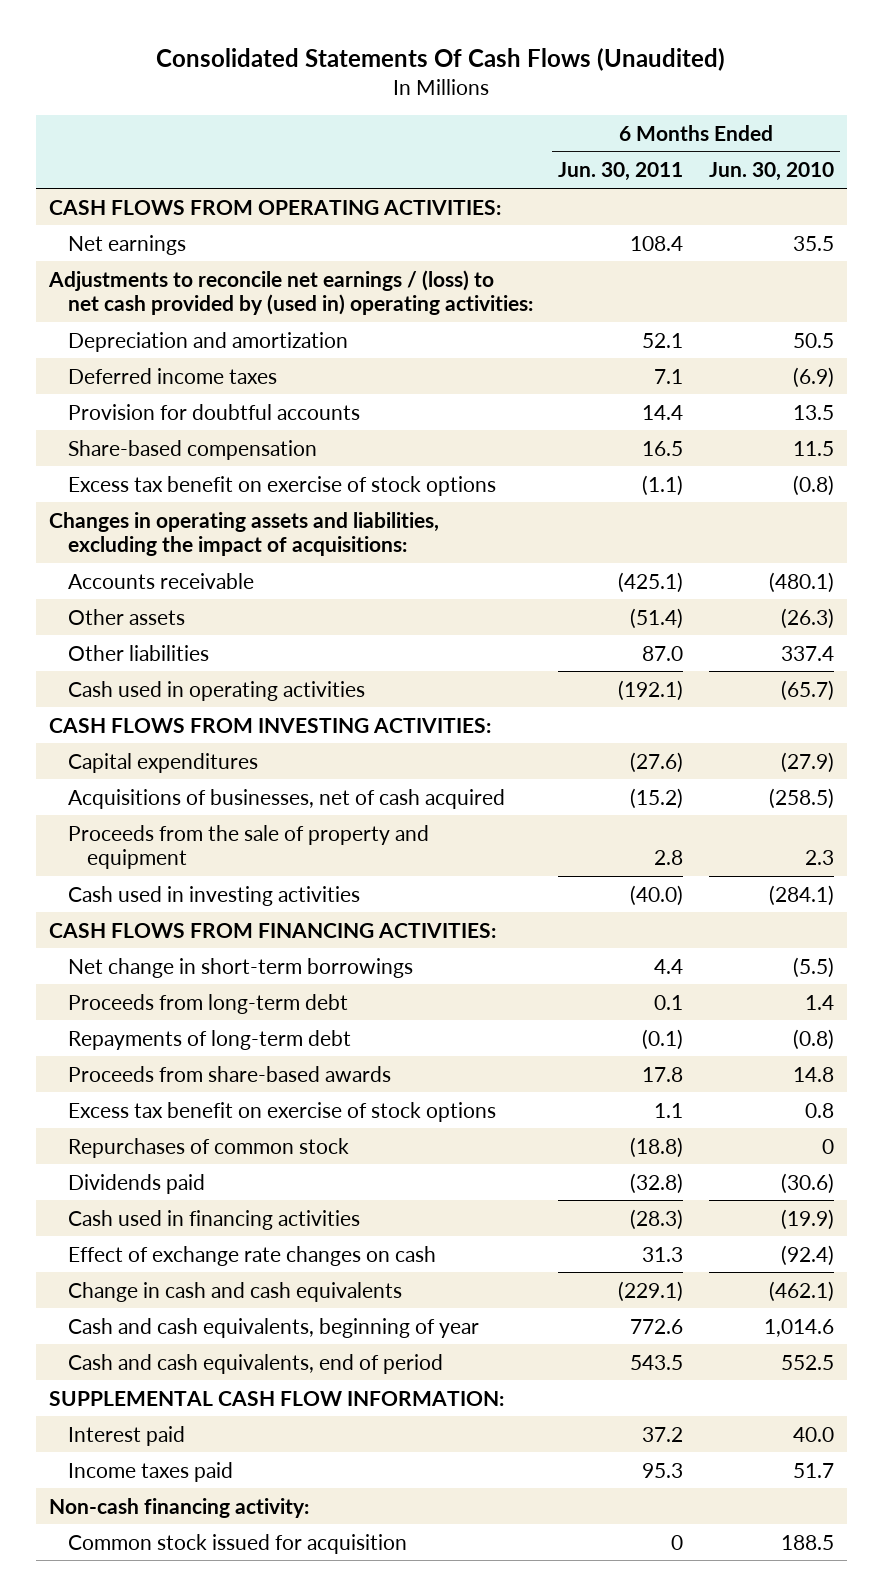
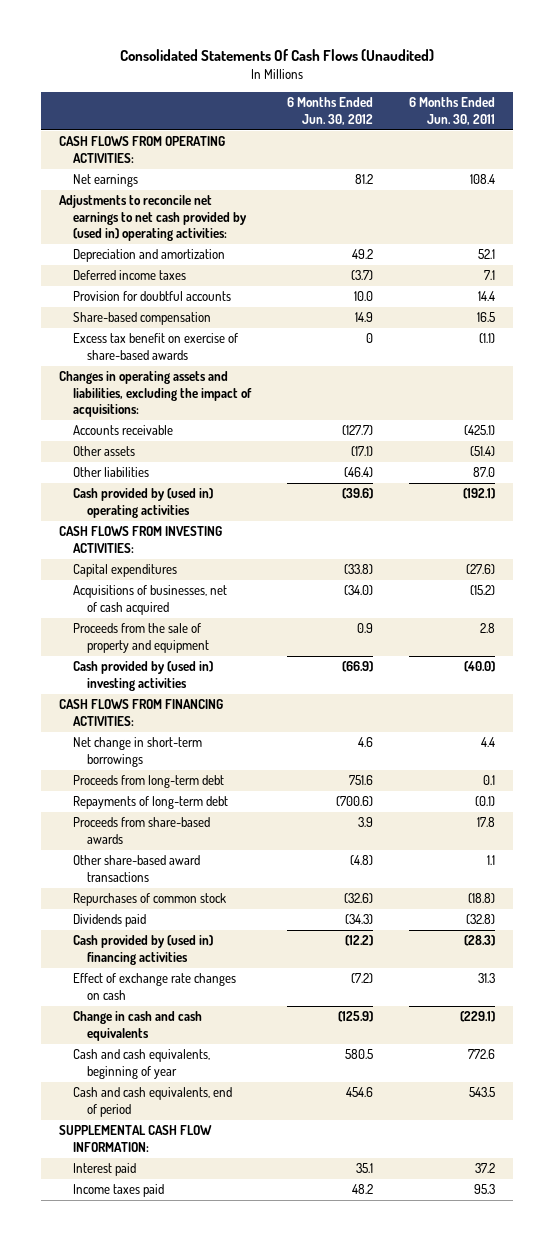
[708,162,834,182] Jun. 30, 2010 -> none
none -> [286,97,373,125] 6 Months Ended Jun. 30, 2012
[47,269,533,316] Adjustments to reconcile net earnings / (loss) to net cash provided by (used in) operating activities: -> [58,195,248,242] Adjustments to reconcile net earnings to net cash provided by (used in) operating activities:
[67,475,496,496] Excess tax benefit on exercise of stock options -> [73,333,239,360] Excess tax benefit on exercise of share-based awards
[67,680,365,701] Cash used in operating activities -> [73,488,214,518] Cash provided by (used in) operating activities
[67,885,360,906] Cash used in investing activities -> [73,661,214,691] Cash provided by (used in) investing activities
[67,1101,496,1122] Excess tax benefit on exercise of stock options -> none
none -> [73,855,201,882] Other share-based award transactions
[67,1209,360,1230] Cash used in financing activities -> [73,935,214,965] Cash provided by (used in) financing activities
[48,1497,309,1518] Non-cash financing activity: -> none
[67,1533,407,1554] Common stock issued for acquisition -> none

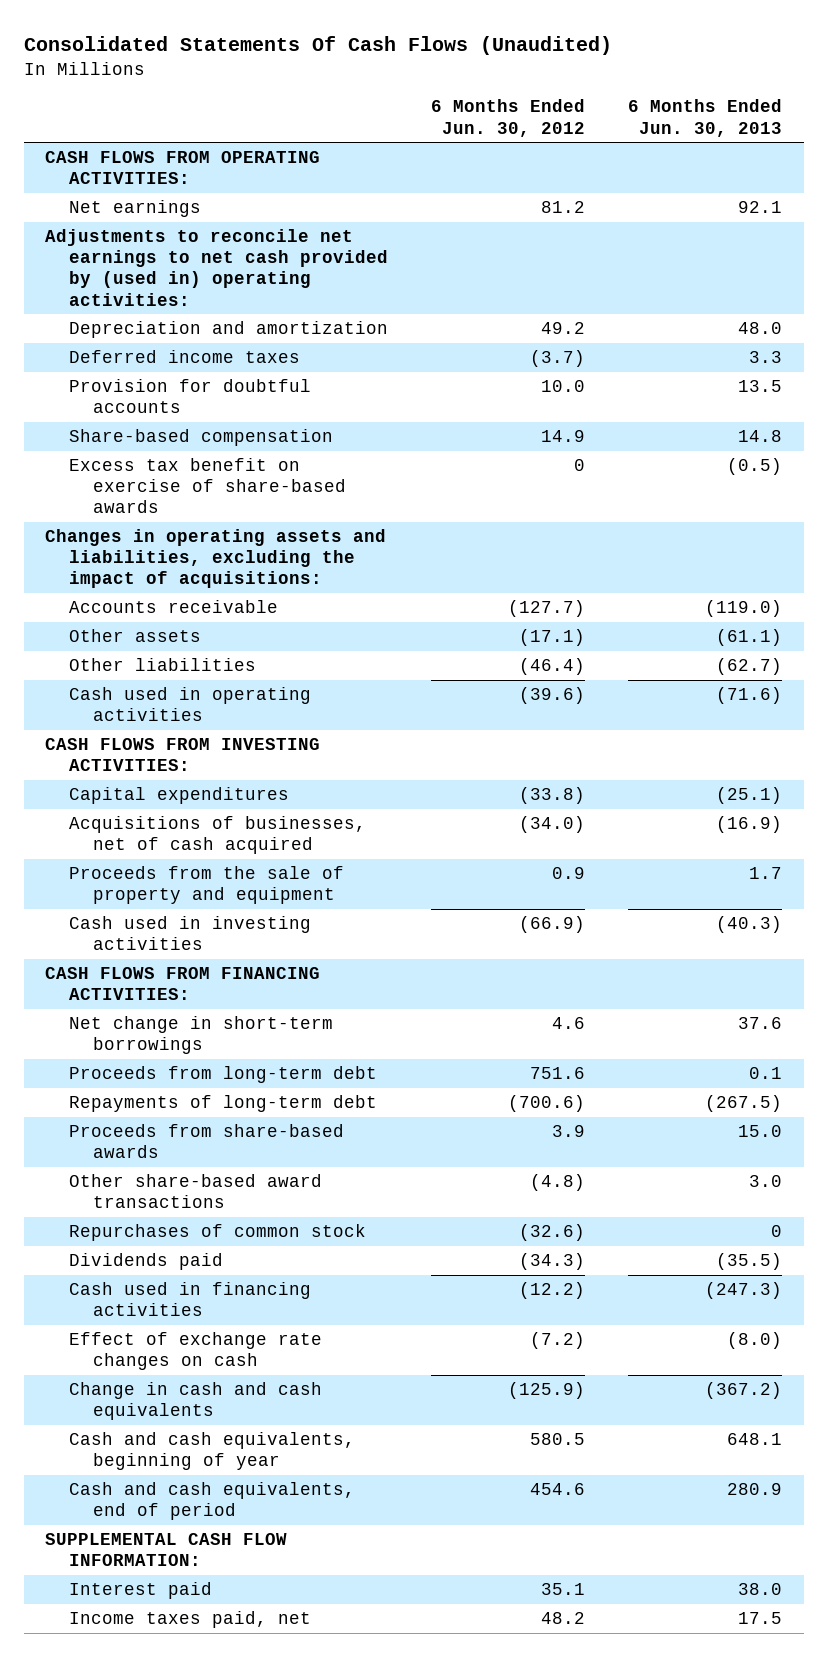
[408,97,495,125] 6 Months Ended Jun. 30, 2011 -> none
none -> [628,99,783,137] 6 Months Ended Jun. 30, 2013
[73,488,214,518] Cash provided by (used in) operating activities -> [69,687,312,722] Cash used in operating activities
[73,661,214,691] Cash provided by (used in) investing activities -> [69,916,312,951] Cash used in investing activities
[73,935,214,965] Cash provided by (used in) financing activities -> [69,1282,312,1317] Cash used in financing activities
[73,1184,165,1198] Income taxes paid -> [69,1611,312,1629] Income taxes paid, net

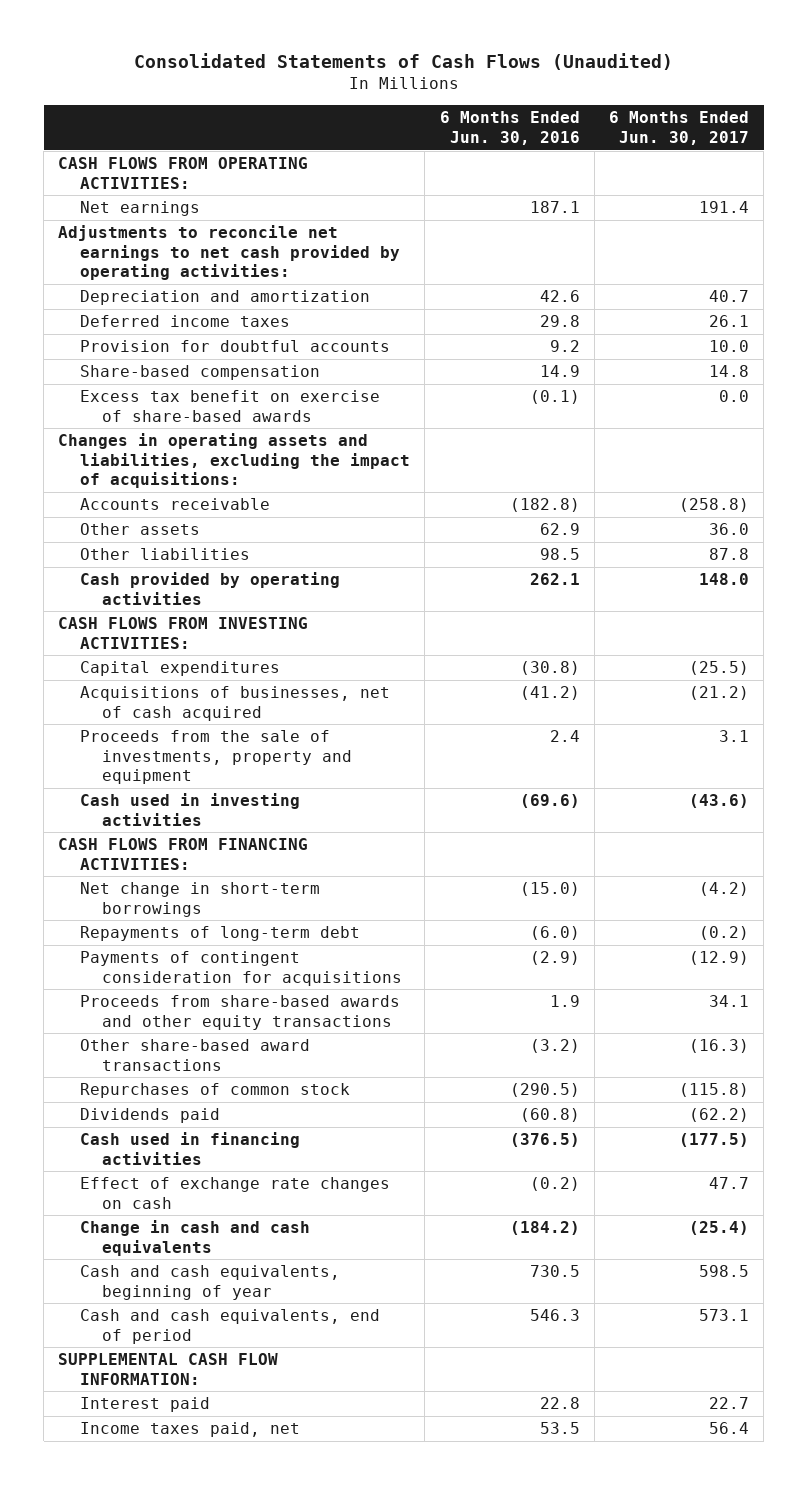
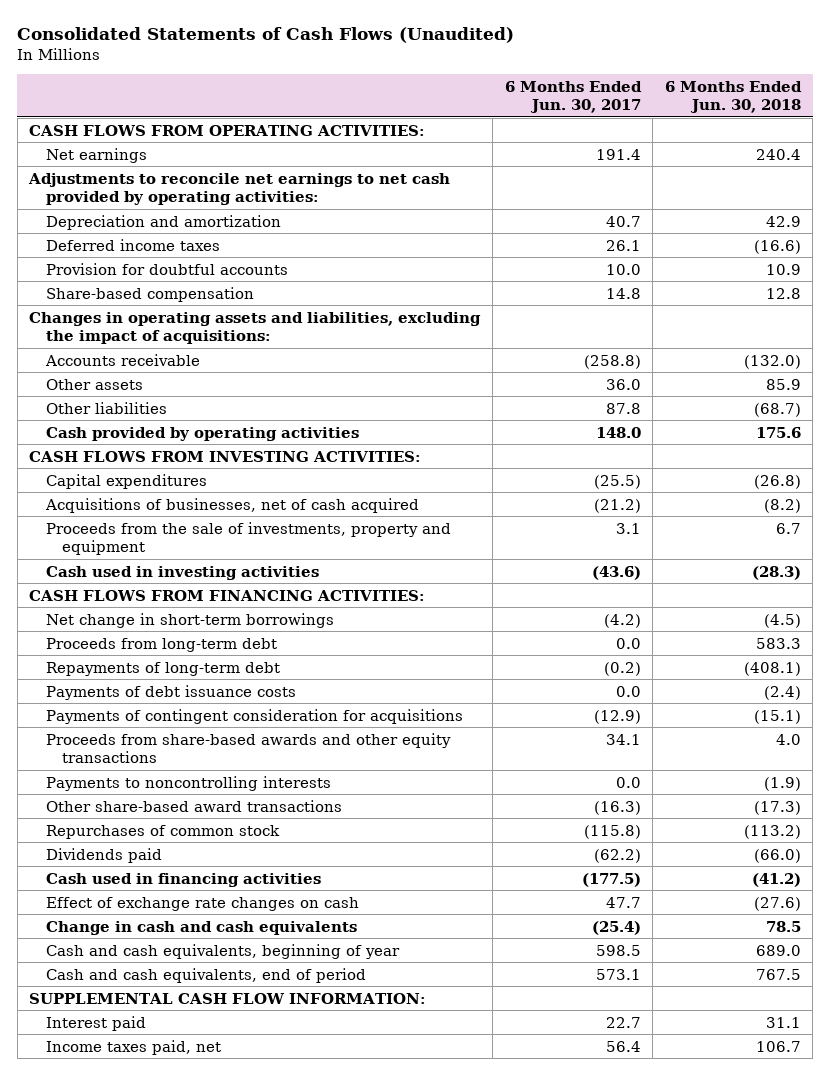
[439,111,580,145] 6 Months Ended Jun. 30, 2016 -> none
none -> [664,80,802,114] 6 Months Ended Jun. 30, 2018
[80,390,381,422] Excess tax benefit on exercise of share-based awards -> none
none -> [45,637,277,652] Proceeds from long-term debt
none -> [45,684,296,700] Payments of debt issuance costs
none -> [45,775,331,791] Payments to noncontrolling interests

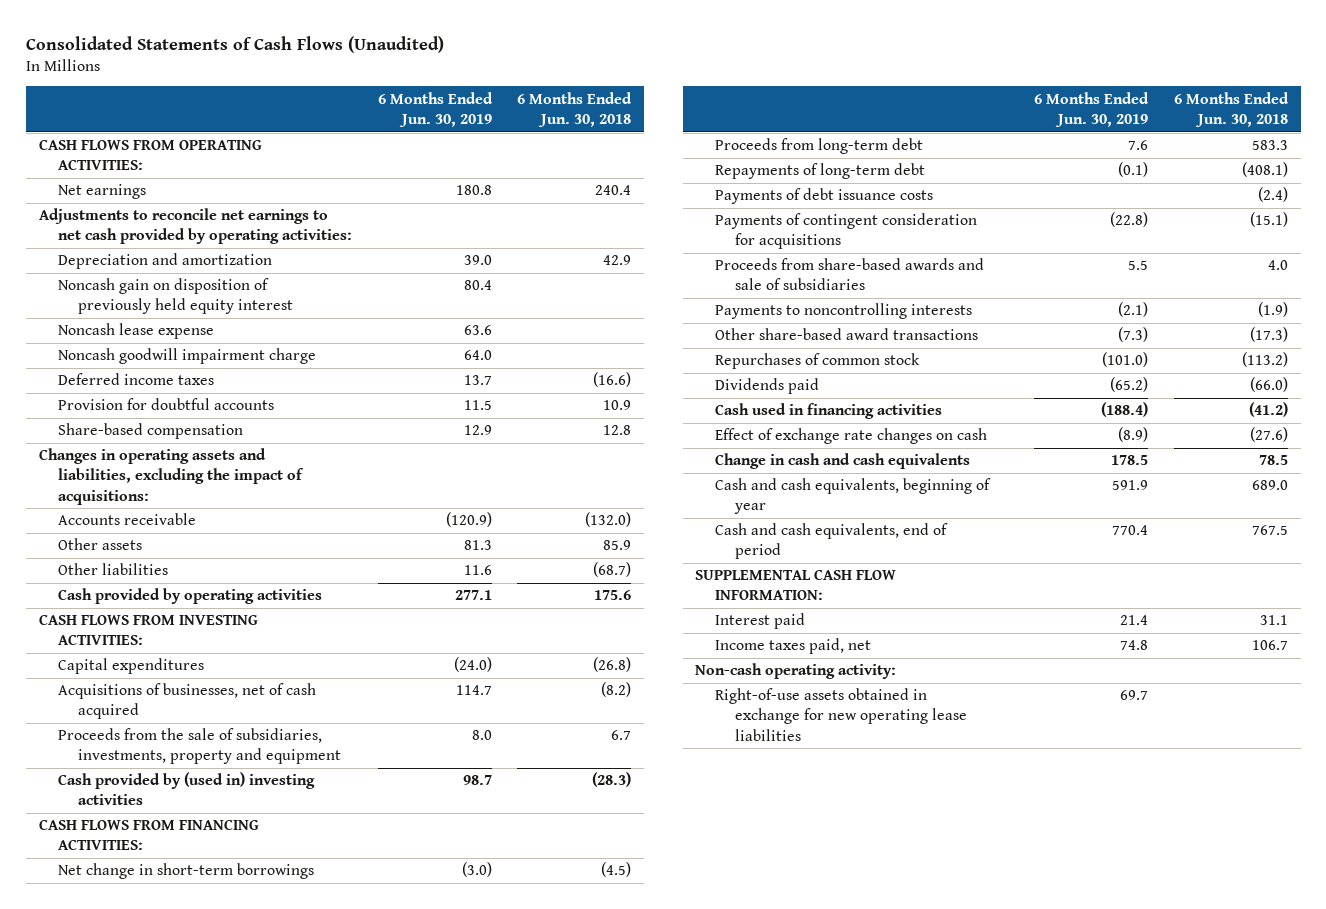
[504,80,642,114] 6 Months Ended Jun. 30, 2017 -> none
none -> [377,91,493,127] 6 Months Ended Jun. 30, 2019
none -> [58,278,294,315] Noncash gain on disposition of previously held equity interest
none -> [58,323,215,340] Noncash lease expense
none -> [58,348,317,365] Noncash goodwill impairment charge
[45,521,451,555] Proceeds from the sale of investments, property and equipment -> [58,728,342,765] Proceeds from the sale of subsidiaries, investments, property and equipment
[45,565,319,580] Cash used in investing activities -> [58,772,316,806] Cash provided by (used in) investing activities
[45,732,451,763] Proceeds from share-based awards and other equity transactions -> [715,258,985,291] Proceeds from share-based awards and sale of subsidiaries
none -> [695,663,897,680] Non-cash operating activity:
none -> [715,688,967,741] Right-of-use assets obtained in exchange for new operating lease liabilities

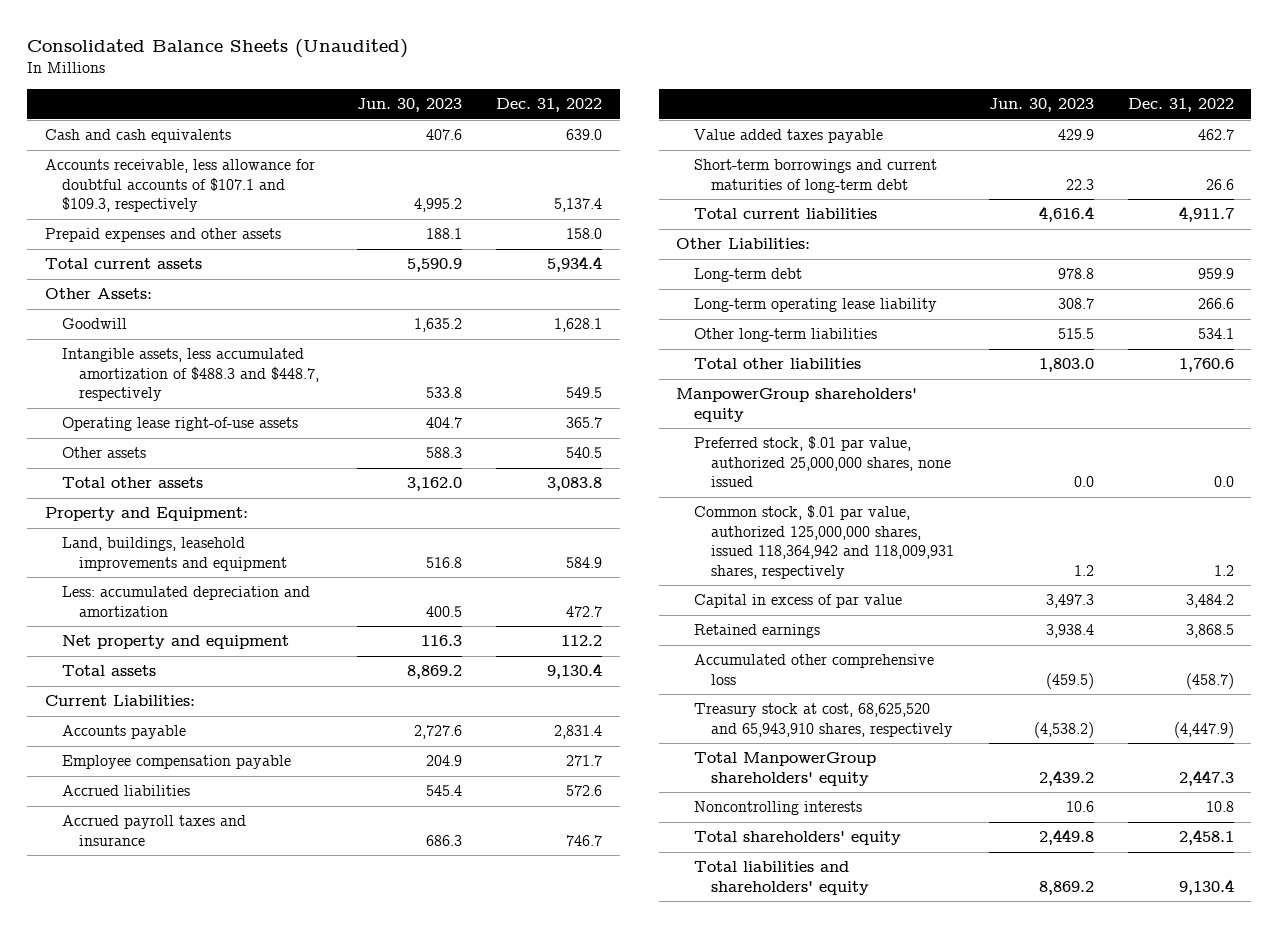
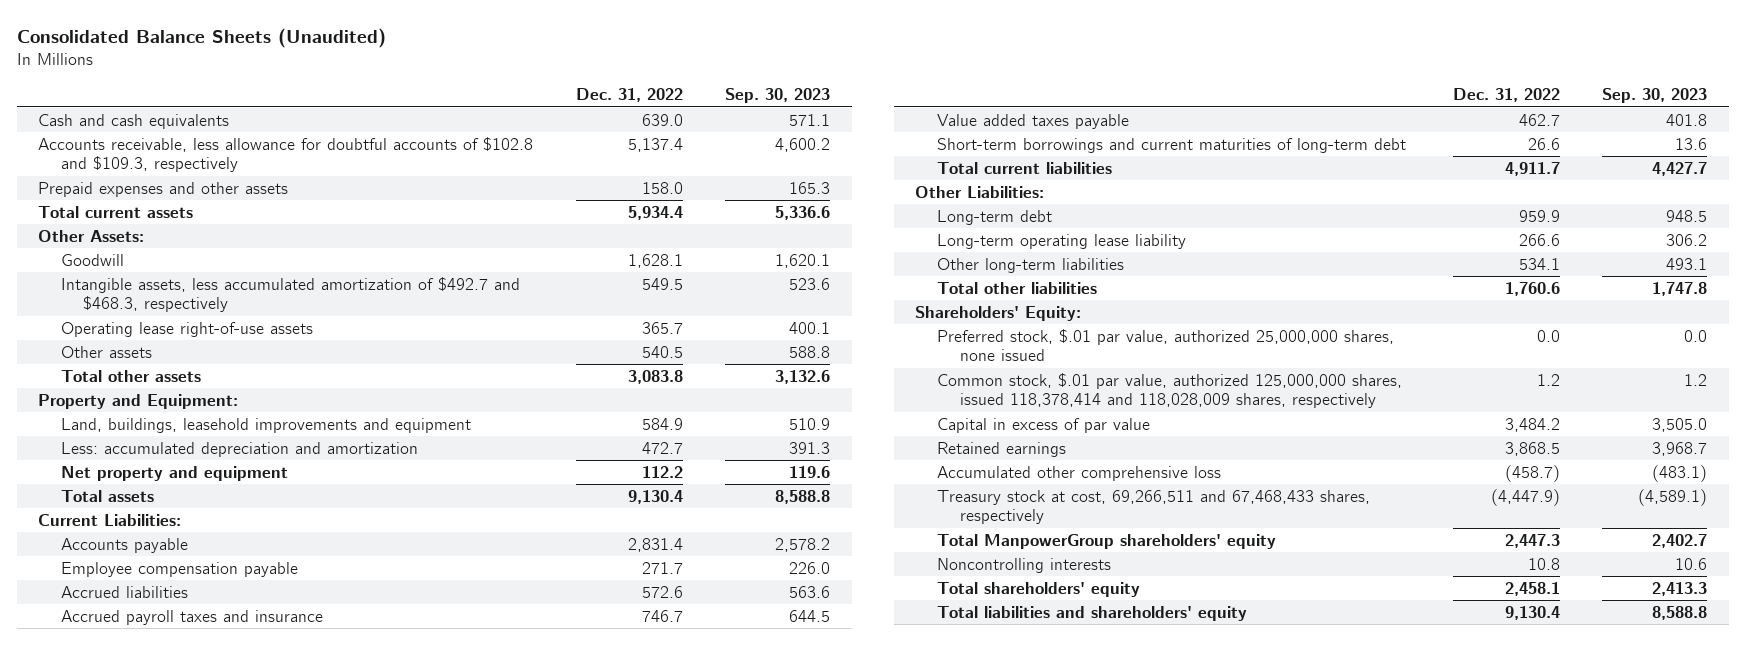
[356,98,462,113] Jun. 30, 2023 -> none
none -> [725,88,831,104] Sep. 30, 2023
[44,159,315,213] Accounts receivable, less allowance for doubtful accounts of $107.1 and $109.3, respectively -> [38,137,534,173] Accounts receivable, less allowance for doubtful accounts of $102.8 and $109.3, respectively
[62,348,320,402] Intangible assets, less accumulated amortization of $488.3 and $448.7, respectively -> [60,277,520,313] Intangible assets, less accumulated amortization of $492.7 and $468.3, respectively
[676,388,918,422] ManpowerGroup shareholders' equity -> [914,306,1081,322] Shareholders' Equity:
[693,505,955,579] Common stock, $.01 par value, authorized 125,000,000 shares, issued 118,364,942 and 118,009,931 shares, respectively -> [937,373,1403,409] Common stock, $.01 par value, authorized 125,000,000 shares, issued 118,378,414 and 118,028,009 shares, respectively
[693,703,954,737] Treasury stock at cost, 68,625,520 and 65,943,910 shares, respectively -> [937,490,1371,525] Treasury stock at cost, 69,266,511 and 67,468,433 shares, respectively

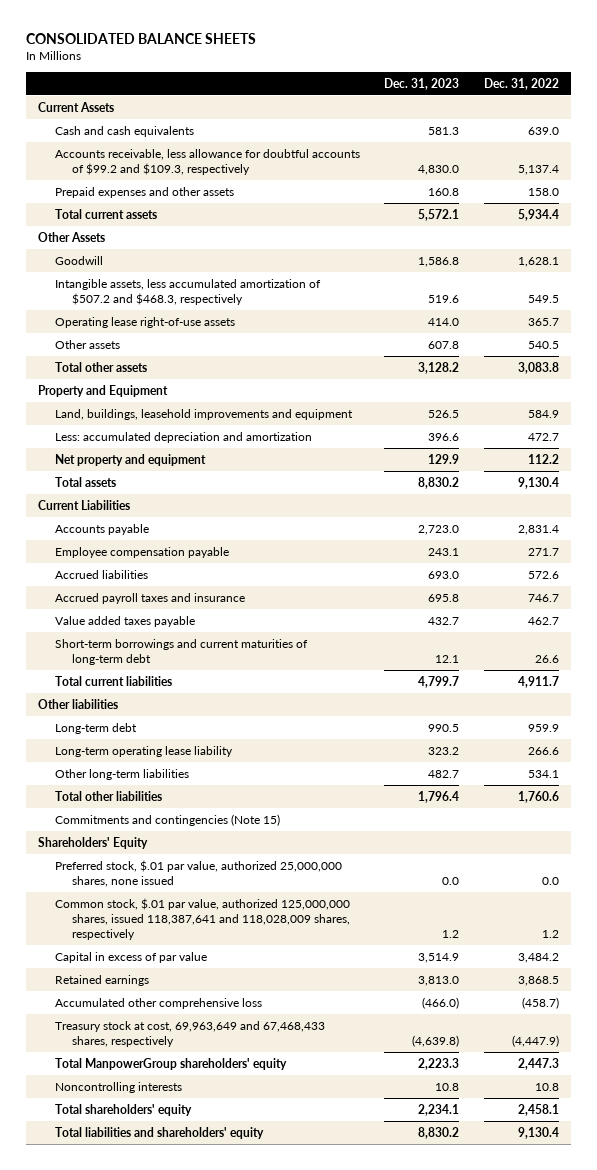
[16,27,386,48] Consolidated Balance Sheets (Unaudited) -> [25,33,256,45] CONSOLIDATED BALANCE SHEETS
[725,88,831,104] Sep. 30, 2023 -> none
none -> [384,77,460,90] Dec. 31, 2023
none -> [38,101,115,112] Current Assets
[38,137,534,173] Accounts receivable, less allowance for doubtful accounts of $102.8 and $109.3, respectively -> [54,148,360,175] Accounts receivable, less allowance for doubtful accounts of $99.2 and $109.3, respectively
[38,230,145,243] Other Assets: -> [38,231,106,242] Other Assets
[60,277,520,313] Intangible assets, less accumulated amortization of $492.7 and $468.3, respectively -> [54,278,321,305] Intangible assets, less accumulated amortization of $507.2 and $468.3, respectively
[38,394,239,410] Property and Equipment: -> [38,384,169,397] Property and Equipment
[38,514,182,527] Current Liabilities: -> [38,499,131,510] Current Liabilities
[914,186,1044,199] Other Liabilities: -> [38,698,119,709] Other liabilities
none -> [54,813,280,826] Commitments and contingencies (Note 15)
[914,306,1081,322] Shareholders' Equity: -> [38,836,149,849] Shareholders' Equity
[937,373,1403,409] Common stock, $.01 par value, authorized 125,000,000 shares, issued 118,378,414 and 118,028,009 shares, respectively -> [54,897,350,940] Common stock, $.01 par value, authorized 125,000,000 shares, issued 118,387,641 and 118,028,009 shares, respectively
[937,490,1371,525] Treasury stock at cost, 69,266,511 and 67,468,433 shares, respectively -> [54,1020,325,1047] Treasury stock at cost, 69,963,649 and 67,468,433 shares, respectively

